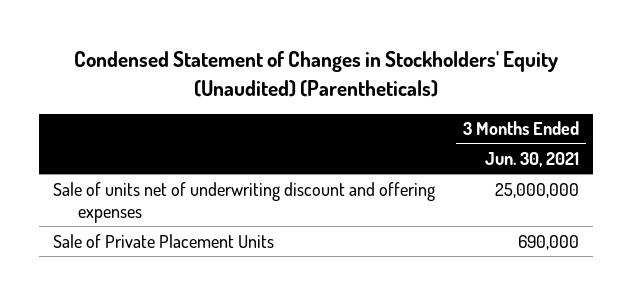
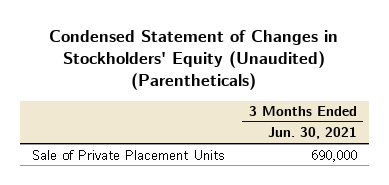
[52,181,435,223] Sale of units net of underwriting discount and offering expenses -> none

